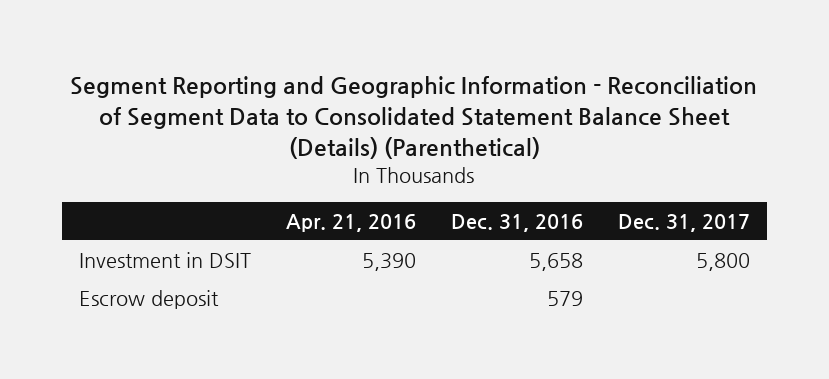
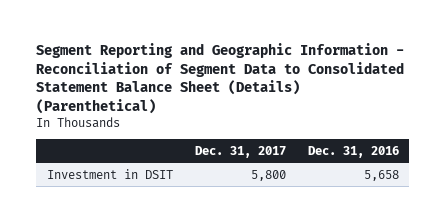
[285,213,416,232] Apr. 21, 2016 -> none
[79,290,220,310] Escrow deposit -> none

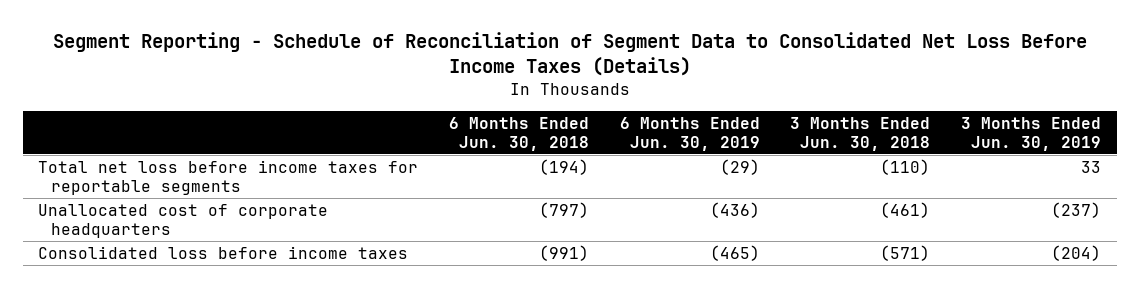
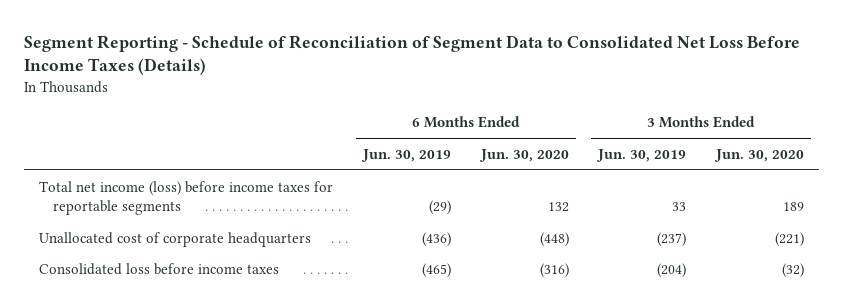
[448,116,589,151] 6 Months Ended Jun. 30, 2018 -> none
[790,116,931,151] 3 Months Ended Jun. 30, 2018 -> none
none -> [478,148,569,162] Jun. 30, 2020
none -> [714,148,805,162] Jun. 30, 2020
[37,159,418,195] Total net loss before income taxes for reportable segments -> [39,180,334,216] Total net income (loss) before income taxes for reportable segments

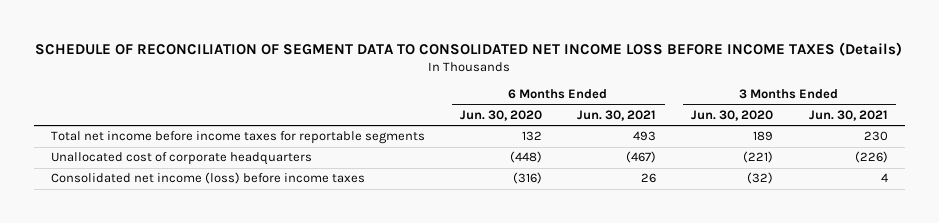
[24,34,801,76] Segment Reporting - Schedule of Reconciliation of Segment Data to Consolidated Net Loss Before Income Taxes (Details) -> [35,41,903,56] SCHEDULE OF RECONCILIATION OF SEGMENT DATA TO CONSOLIDATED NET INCOME LOSS BEFORE INCOME TAXES (Details)
[360,148,451,162] Jun. 30, 2019 -> none
[596,148,687,162] Jun. 30, 2019 -> none
none -> [577,109,657,121] Jun. 30, 2021
none -> [808,109,888,121] Jun. 30, 2021
[39,180,334,216] Total net income (loss) before income taxes for reportable segments -> [51,131,426,145] Total net income before income taxes for reportable segments
[39,262,280,275] Consolidated loss before income taxes -> [51,172,366,185] Consolidated net income (loss) before income taxes

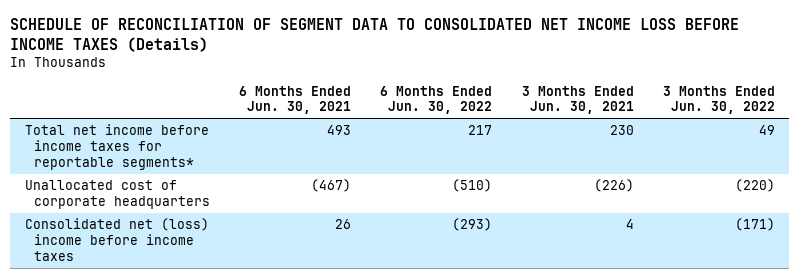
[460,109,543,121] Jun. 30, 2020 -> none
[691,109,774,121] Jun. 30, 2020 -> none
none -> [380,85,493,115] 6 Months Ended Jun. 30, 2022
none -> [662,85,775,115] 3 Months Ended Jun. 30, 2022
[51,131,426,145] Total net income before income taxes for reportable segments -> [24,124,209,170] Total net income before income taxes for reportable segments*
[51,172,366,185] Consolidated net income (loss) before income taxes -> [24,218,209,261] Consolidated net (loss) income before income taxes

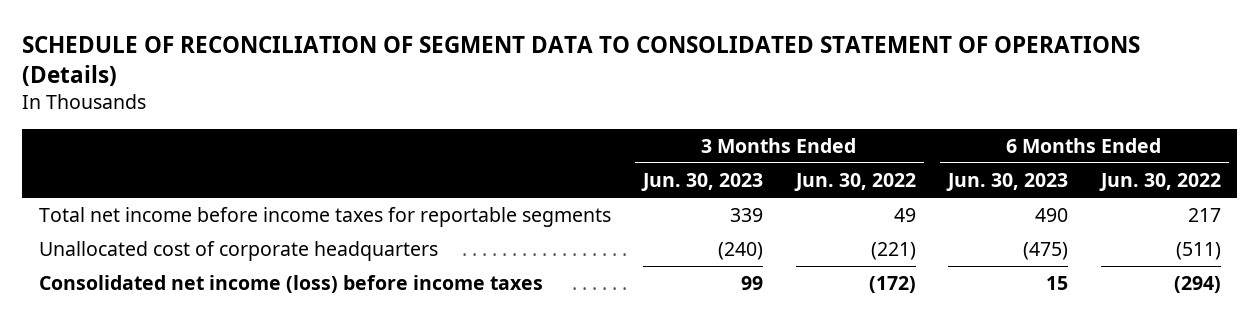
[10,18,740,52] SCHEDULE OF RECONCILIATION OF SEGMENT DATA TO CONSOLIDATED NET INCOME LOSS BEFORE INCOME TAXES (Details) -> [22,35,1141,86] SCHEDULE OF RECONCILIATION OF SEGMENT DATA TO CONSOLIDATED STATEMENT OF OPERATIONS (Details)
[239,85,352,115] 6 Months Ended Jun. 30, 2021 -> none
[521,85,634,115] 3 Months Ended Jun. 30, 2021 -> none
none -> [641,173,764,192] Jun. 30, 2023
none -> [946,173,1069,192] Jun. 30, 2023
[24,124,209,170] Total net income before income taxes for reportable segments* -> [38,207,611,228] Total net income before income taxes for reportable segments
[452,179,493,193] (510) -> [1175,242,1221,261] (511)
[734,179,775,193] (220) -> [870,242,916,261] (221)
[24,218,209,261] Consolidated net (loss) income before income taxes -> [38,275,543,294] Consolidated net income (loss) before income taxes
[452,218,493,232] (293) -> [1173,276,1221,294] (294)
[734,218,775,232] (171) -> [868,276,916,294] (172)

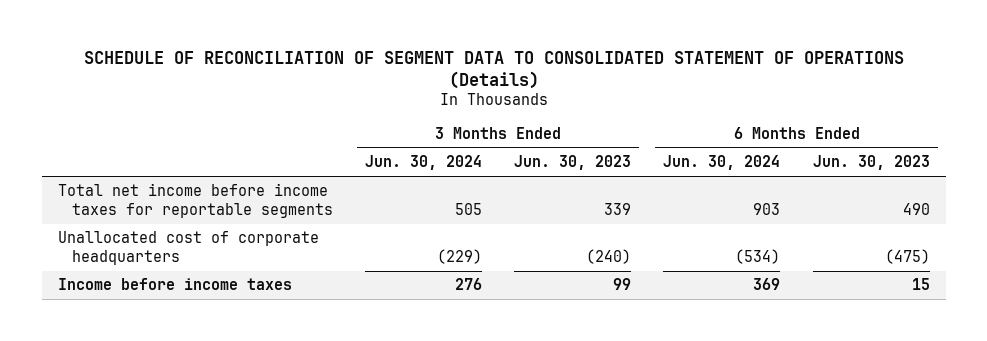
[793,173,916,192] Jun. 30, 2022 -> none
[1098,173,1221,192] Jun. 30, 2022 -> none
none -> [364,155,482,171] Jun. 30, 2024
none -> [663,155,781,171] Jun. 30, 2024
[38,275,543,294] Consolidated net income (loss) before income taxes -> [57,278,292,291] Income before income taxes

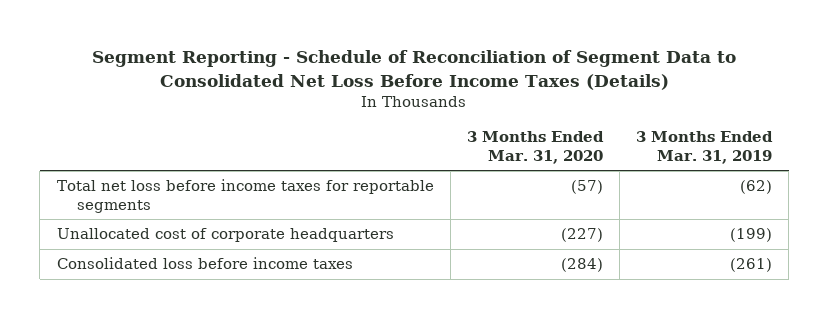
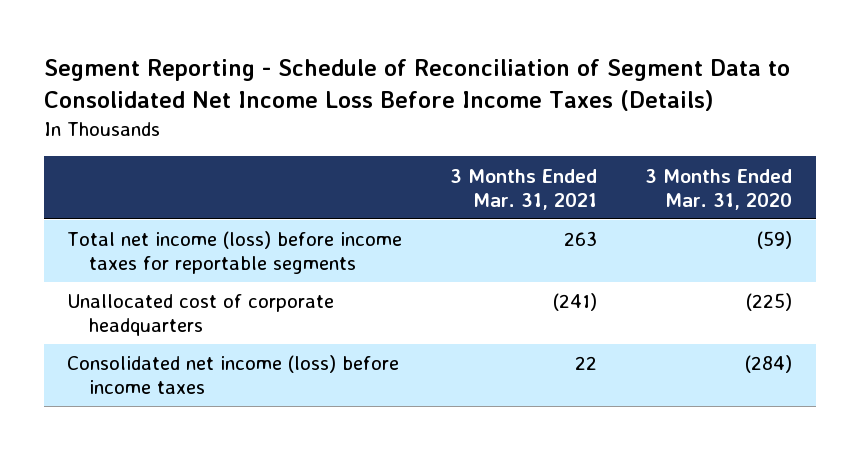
[92,50,737,90] Segment Reporting - Schedule of Reconciliation of Segment Data to Consolidated Net Loss Before Income Taxes (Details) -> [43,58,790,111] Segment Reporting - Schedule of Reconciliation of Segment Data to Consolidated Net Income Loss Before Income Taxes (Details)
[635,131,773,164] 3 Months Ended Mar. 31, 2019 -> none
none -> [450,168,598,210] 3 Months Ended Mar. 31, 2021
[56,179,434,213] Total net loss before income taxes for reportable segments -> [67,231,403,275] Total net income (loss) before income taxes for reportable segments
[570,180,603,195] (57) -> [757,231,793,250] (59)
[560,228,603,243] (227) -> [746,293,793,312] (225)
[56,257,353,270] Consolidated loss before income taxes -> [67,355,400,395] Consolidated net income (loss) before income taxes

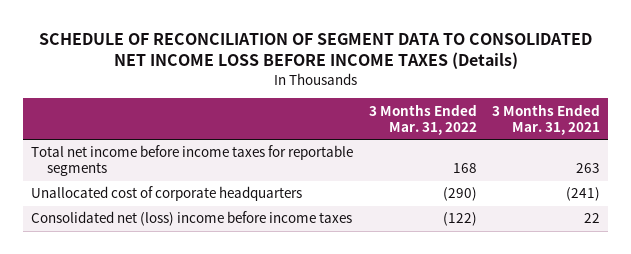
[43,58,790,111] Segment Reporting - Schedule of Reconciliation of Segment Data to Consolidated Net Income Loss Before Income Taxes (Details) -> [38,32,592,70] SCHEDULE OF RECONCILIATION OF SEGMENT DATA TO CONSOLIDATED NET INCOME LOSS BEFORE INCOME TAXES (Details)
[645,168,793,210] 3 Months Ended Mar. 31, 2020 -> none
none -> [368,103,477,135] 3 Months Ended Mar. 31, 2022
[67,231,403,275] Total net income (loss) before income taxes for reportable segments -> [31,145,354,177] Total net income before income taxes for reportable segments
[67,355,400,395] Consolidated net income (loss) before income taxes -> [31,211,353,227] Consolidated net (loss) income before income taxes

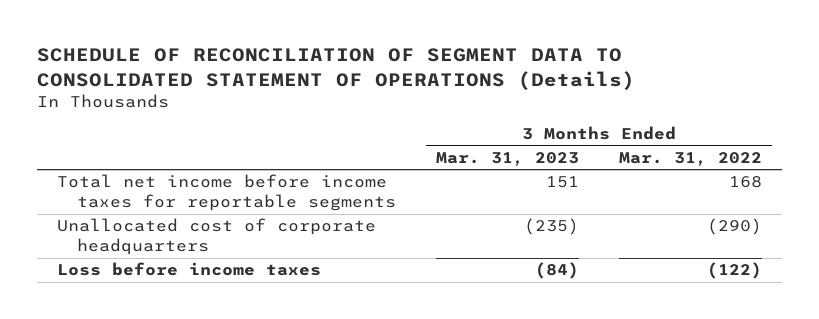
[38,32,592,70] SCHEDULE OF RECONCILIATION OF SEGMENT DATA TO CONSOLIDATED NET INCOME LOSS BEFORE INCOME TAXES (Details) -> [37,48,636,90] SCHEDULE OF RECONCILIATION OF SEGMENT DATA TO CONSOLIDATED STATEMENT OF OPERATIONS (Details)
[492,103,601,135] 3 Months Ended Mar. 31, 2021 -> none
none -> [435,151,579,166] Mar. 31, 2023
[31,211,353,227] Consolidated net (loss) income before income taxes -> [57,262,322,277] Loss before income taxes

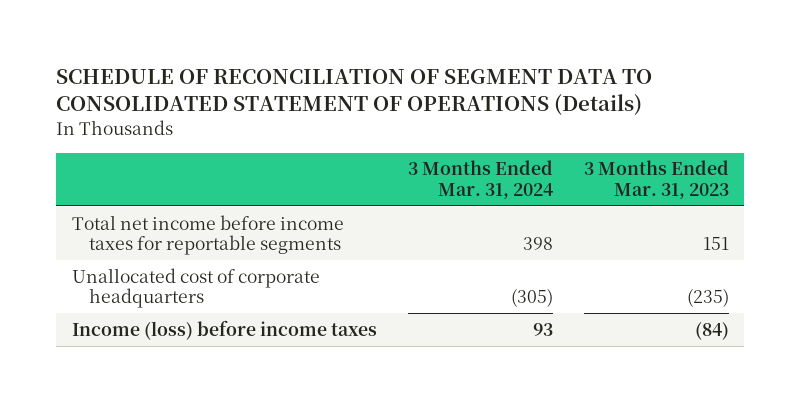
[618,151,762,166] Mar. 31, 2022 -> none
none -> [407,160,553,199] 3 Months Ended Mar. 31, 2024
[57,262,322,277] Loss before income taxes -> [71,319,377,340] Income (loss) before income taxes

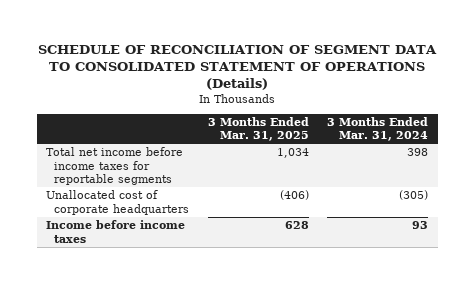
[583,160,729,199] 3 Months Ended Mar. 31, 2023 -> none
none -> [207,116,309,142] 3 Months Ended Mar. 31, 2025
[71,319,377,340] Income (loss) before income taxes -> [45,220,185,243] Income before income taxes

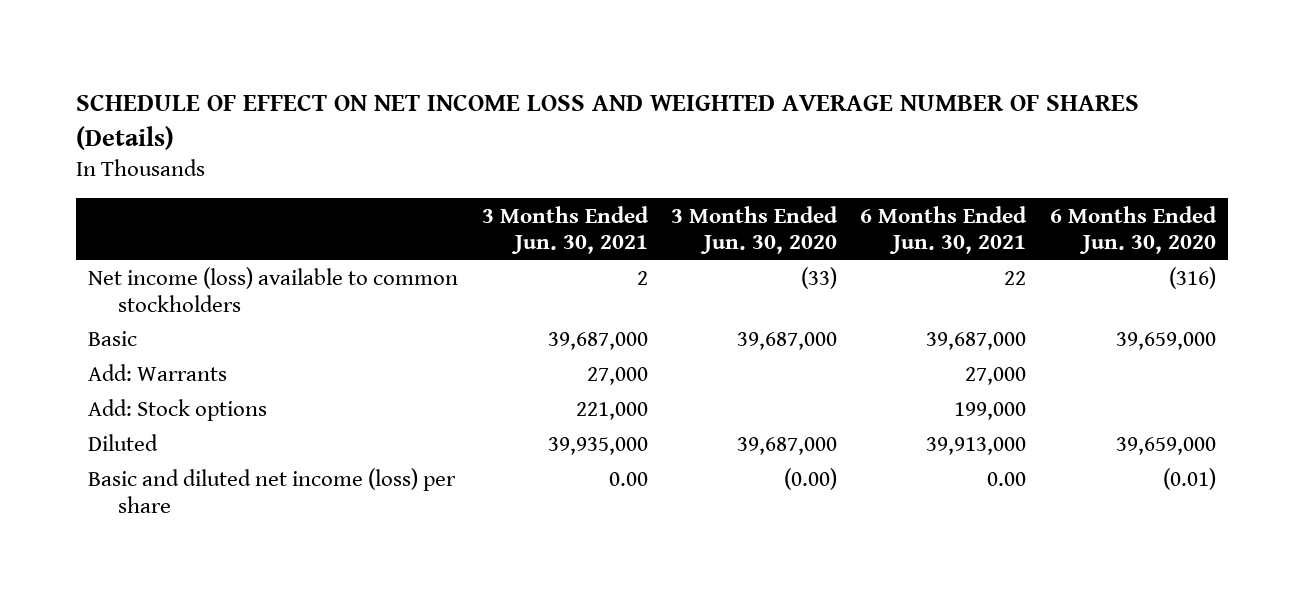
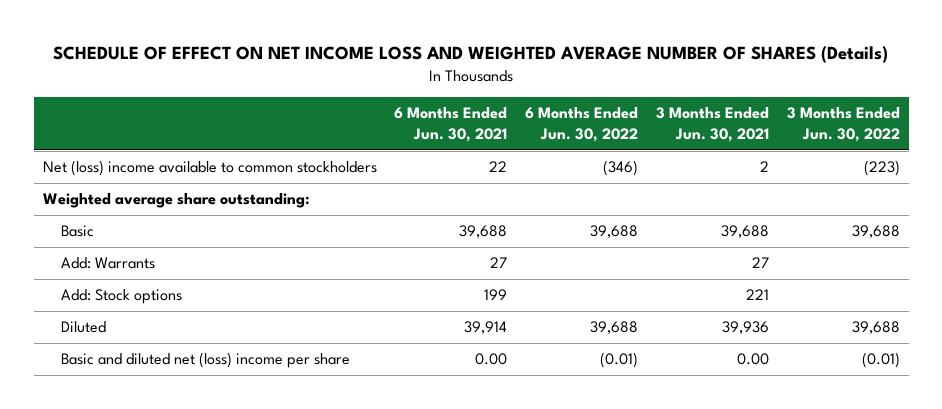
[670,205,838,255] 3 Months Ended Jun. 30, 2020 -> none
[1049,205,1217,255] 6 Months Ended Jun. 30, 2020 -> none
none -> [525,107,639,143] 6 Months Ended Jun. 30, 2022
none -> [786,107,900,143] 3 Months Ended Jun. 30, 2022
[88,267,459,312] Net income (loss) available to common stockholders -> [42,160,377,177] Net (loss) income available to common stockholders
none -> [42,193,310,209] Weighted average share outstanding:
[547,332,648,351] 39,687,000 -> [721,225,770,239] 39,688
[926,332,1027,351] 39,687,000 -> [459,225,508,239] 39,688
[586,367,648,386] 27,000 -> [752,257,770,269] 27
[965,367,1027,386] 27,000 -> [490,257,508,269] 27
[575,402,648,421] 221,000 -> [746,289,770,301] 221
[954,402,1027,421] 199,000 -> [484,289,508,301] 199
[547,437,648,456] 39,935,000 -> [722,321,770,335] 39,936
[926,437,1027,456] 39,913,000 -> [464,321,508,335] 39,914
[88,468,457,513] Basic and diluted net income (loss) per share -> [61,352,351,369] Basic and diluted net (loss) income per share

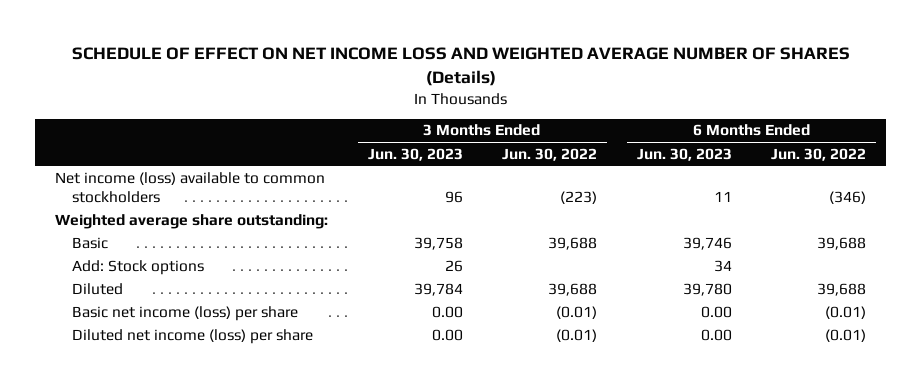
[394,107,508,143] 6 Months Ended Jun. 30, 2021 -> none
[656,107,770,143] 3 Months Ended Jun. 30, 2021 -> none
none -> [367,147,463,161] Jun. 30, 2023
none -> [636,147,732,161] Jun. 30, 2023
[42,160,377,177] Net (loss) income available to common stockholders -> [55,171,326,203] Net income (loss) available to common stockholders
[61,257,156,270] Add: Warrants -> none
[61,352,351,369] Basic and diluted net (loss) income per share -> [71,305,298,321] Basic net income (loss) per share
none -> [71,328,313,344] Diluted net income (loss) per share

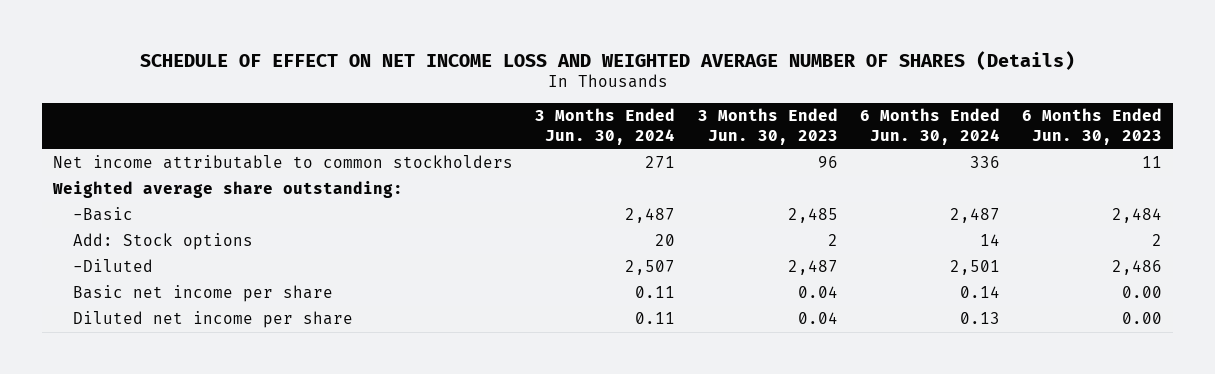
[502,147,598,161] Jun. 30, 2022 -> none
[771,147,867,161] Jun. 30, 2022 -> none
none -> [535,108,676,146] 3 Months Ended Jun. 30, 2024
none -> [859,108,1000,146] 6 Months Ended Jun. 30, 2024
[55,171,326,203] Net income (loss) available to common stockholders -> [53,155,514,170] Net income attributable to common stockholders
[71,236,108,249] Basic -> [72,207,133,222] -Basic
[413,236,463,250] 39,758 -> [787,208,838,224] 2,485
[682,236,732,250] 39,746 -> [1111,208,1162,224] 2,484
[444,259,463,272] 26 -> [827,234,838,247] 2
[713,259,732,272] 34 -> [1151,234,1162,247] 2
[71,282,123,295] Diluted -> [72,259,153,273] -Diluted
[413,282,463,296] 39,784 -> [787,260,838,276] 2,487
[682,282,732,296] 39,780 -> [1111,260,1162,276] 2,486
[71,305,298,321] Basic net income (loss) per share -> [72,285,333,303] Basic net income per share
[431,305,463,318] 0.00 -> [797,286,838,299] 0.04
[71,328,313,344] Diluted net income (loss) per share -> [72,311,353,329] Diluted net income per share
[431,328,463,341] 0.00 -> [797,312,838,325] 0.04

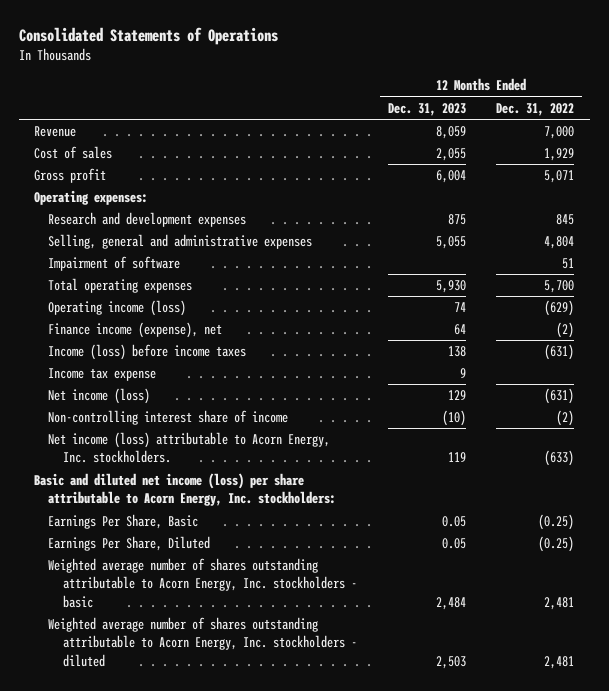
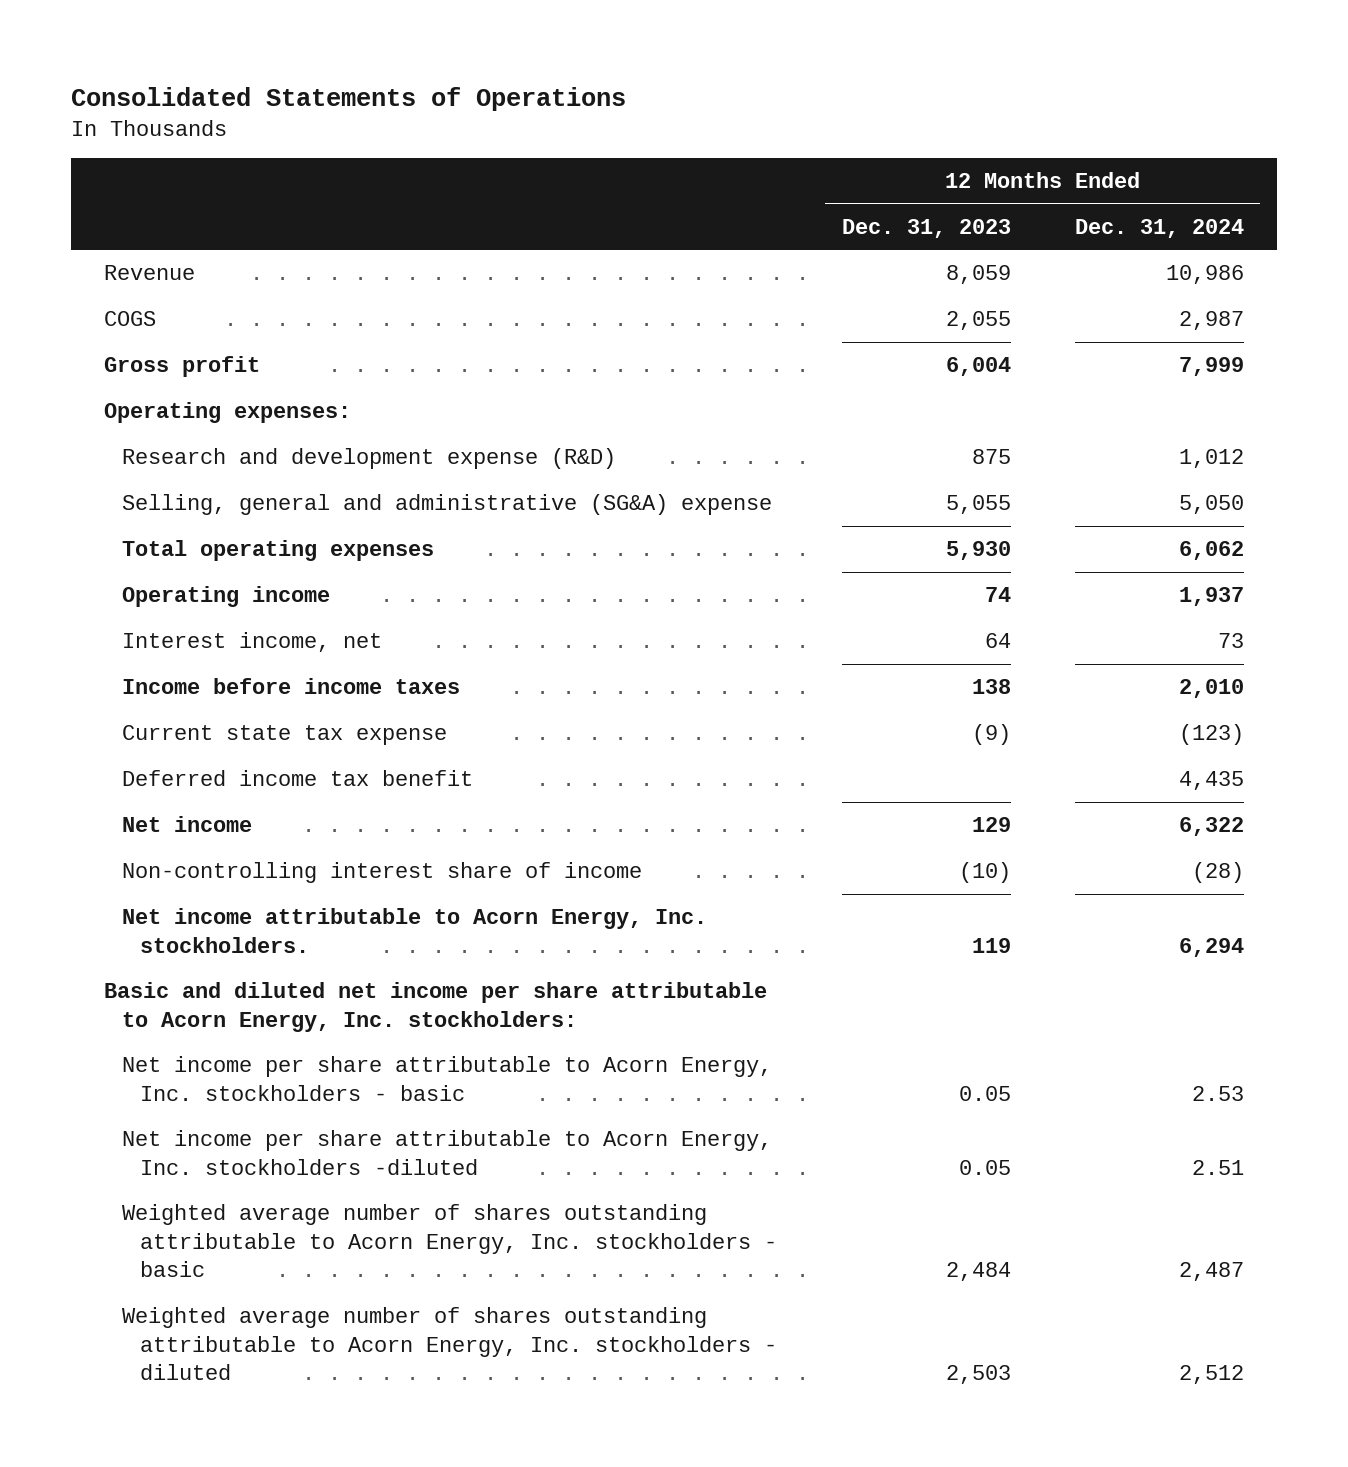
[496,102,575,116] Dec. 31, 2022 -> none
none -> [1075,218,1245,238] Dec. 31, 2024
[34,146,113,160] Cost of sales -> [103,311,156,327] COGS
[48,256,181,272] Impairment of software -> none
[48,212,247,228] Research and development expenses -> [121,448,616,470] Research and development expense (R&D)
[48,234,313,250] Selling, general and administrative expenses -> [121,494,772,516] Selling, general and administrative (SG&A) expense
[48,322,223,339] Finance income (expense), net -> none
[48,368,157,382] Income tax expense -> none
[48,300,187,317] Operating income (loss) -> [121,586,330,608] Operating income
none -> [121,632,382,653] Interest income, net
[48,344,247,361] Income (loss) before income taxes -> [121,678,460,695] Income before income taxes
none -> [121,725,447,746] Current state tax expense
none -> [121,770,473,787] Deferred income tax benefit
[48,388,151,405] Net income (loss) -> [121,816,252,833] Net income
[48,432,331,464] Net income (loss) attributable to Acorn Energy, Inc. stockholders. -> [121,908,707,953] Net income attributable to Acorn Energy, Inc. stockholders.
[34,473,337,507] Basic and diluted net income (loss) per share attributable to Acorn Energy, Inc. stockholders: -> [103,982,767,1032] Basic and diluted net income per share attributable to Acorn Energy, Inc. stockholders:
[48,514,199,530] Earnings Per Share, Basic -> [121,1056,772,1101] Net income per share attributable to Acorn Energy, Inc. stockholders - basic
[48,536,211,552] Earnings Per Share, Diluted -> [121,1130,772,1175] Net income per share attributable to Acorn Energy, Inc. stockholders -diluted

